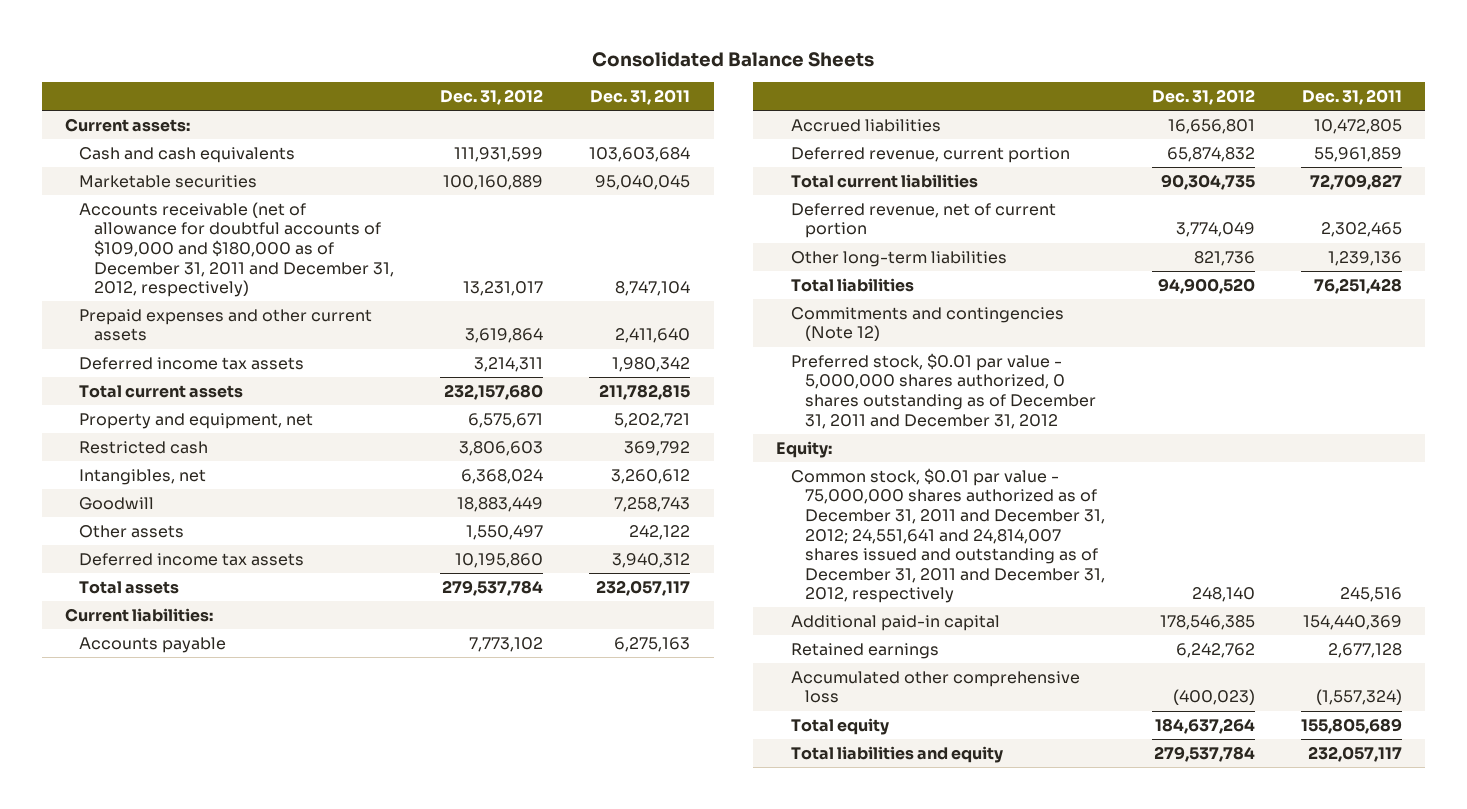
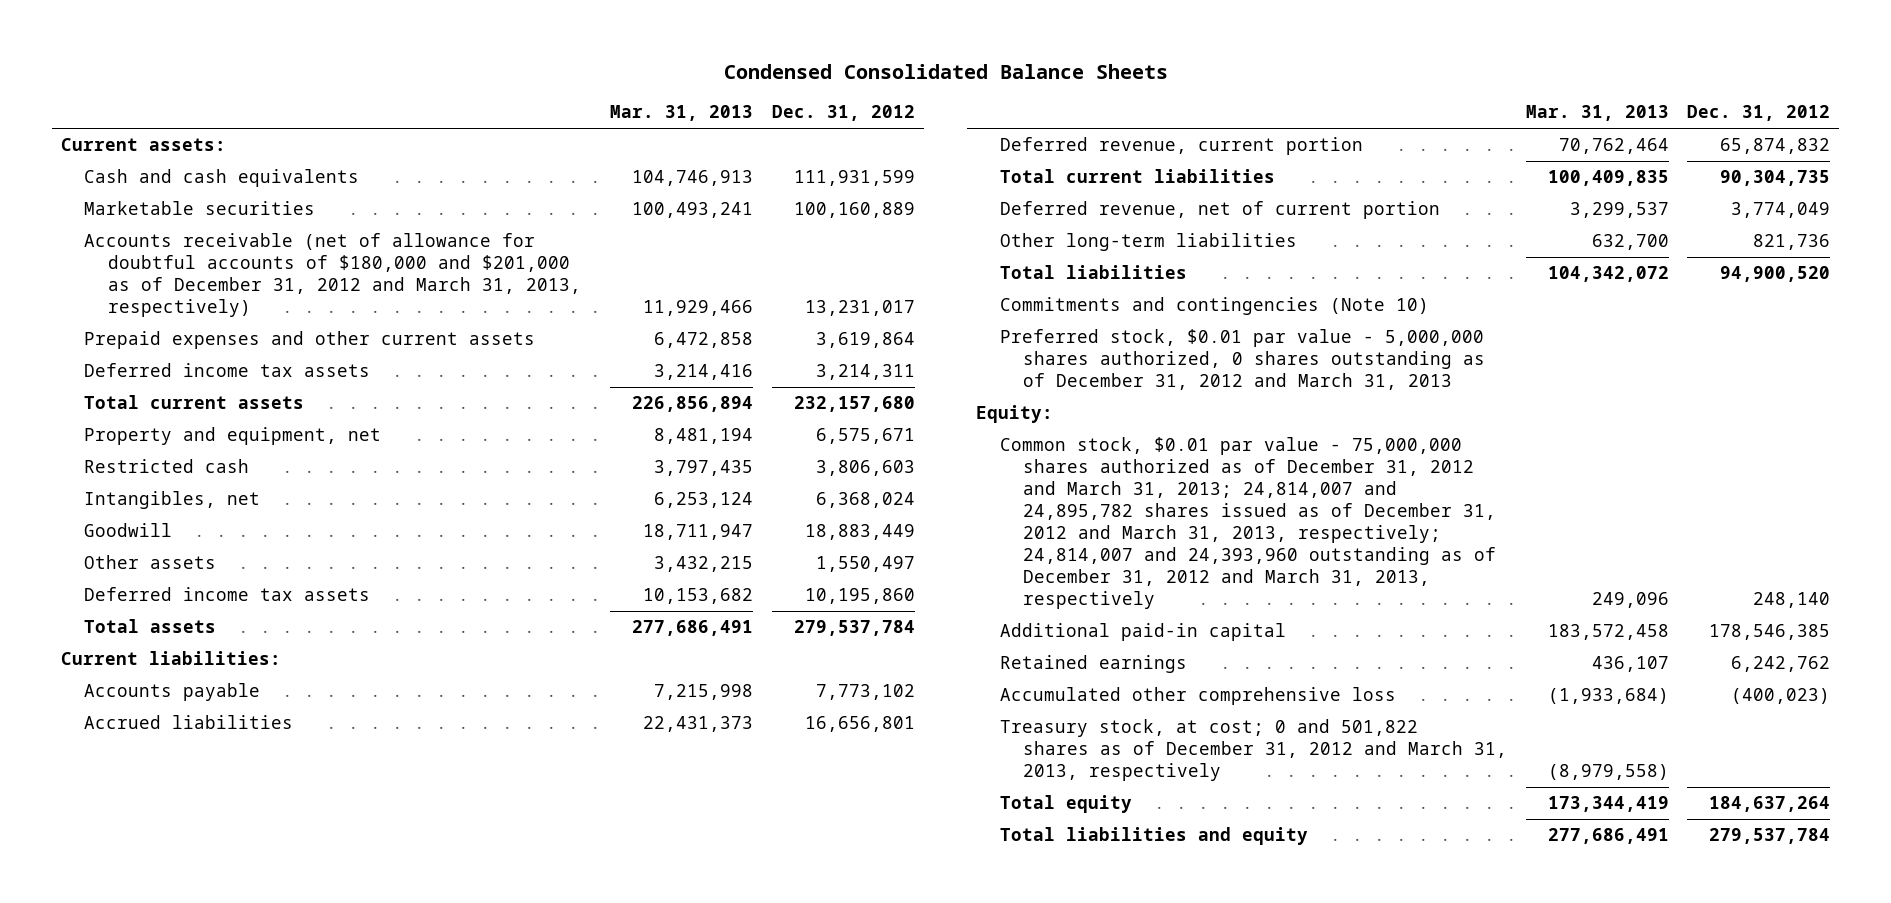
[592,51,875,68] Consolidated Balance Sheets -> [723,63,1168,79] Condensed Consolidated Balance Sheets
[590,88,691,105] Dec. 31, 2011 -> none
none -> [610,105,754,122] Mar. 31, 2013
[79,201,394,298] Accounts receivable (net of allowance for doubtful accounts of $109,000 and $180,000 as of December 31, 2011 and December 31, 2012, respectively) -> [84,233,581,318] Accounts receivable (net of allowance for doubtful accounts of $180,000 and $201,000 as of December 31, 2012 and March 31, 2013, respectively)
[790,306,1064,342] Commitments and contingencies (Note 12) -> [999,297,1429,316] Commitments and contingencies (Note 10)
[790,352,1097,429] Preferred stock, $0.01 par value - 5,000,000 shares authorized, 0 shares outstanding as of December 31, 2011 and December 31, 2012 -> [999,329,1486,391] Preferred stock, $0.01 par value - 5,000,000 shares authorized, 0 shares outstanding as of December 31, 2012 and March 31, 2013
[790,467,1106,604] Common stock, $0.01 par value - 75,000,000 shares authorized as of December 31, 2011 and December 31, 2012; 24,551,641 and 24,814,007 shares issued and outstanding as of December 31, 2011 and December 31, 2012, respectively -> [999,437,1497,609] Common stock, $0.01 par value - 75,000,000 shares authorized as of December 31, 2012 and March 31, 2013; 24,814,007 and 24,895,782 shares issued as of December 31, 2012 and March 31, 2013, respectively; 24,814,007 and 24,393,960 outstanding as of December 31, 2012 and March 31, 2013, respectively
none -> [999,719,1508,782] Treasury stock, at cost; 0 and 501,822 shares as of December 31, 2012 and March 31, 2013, respectively

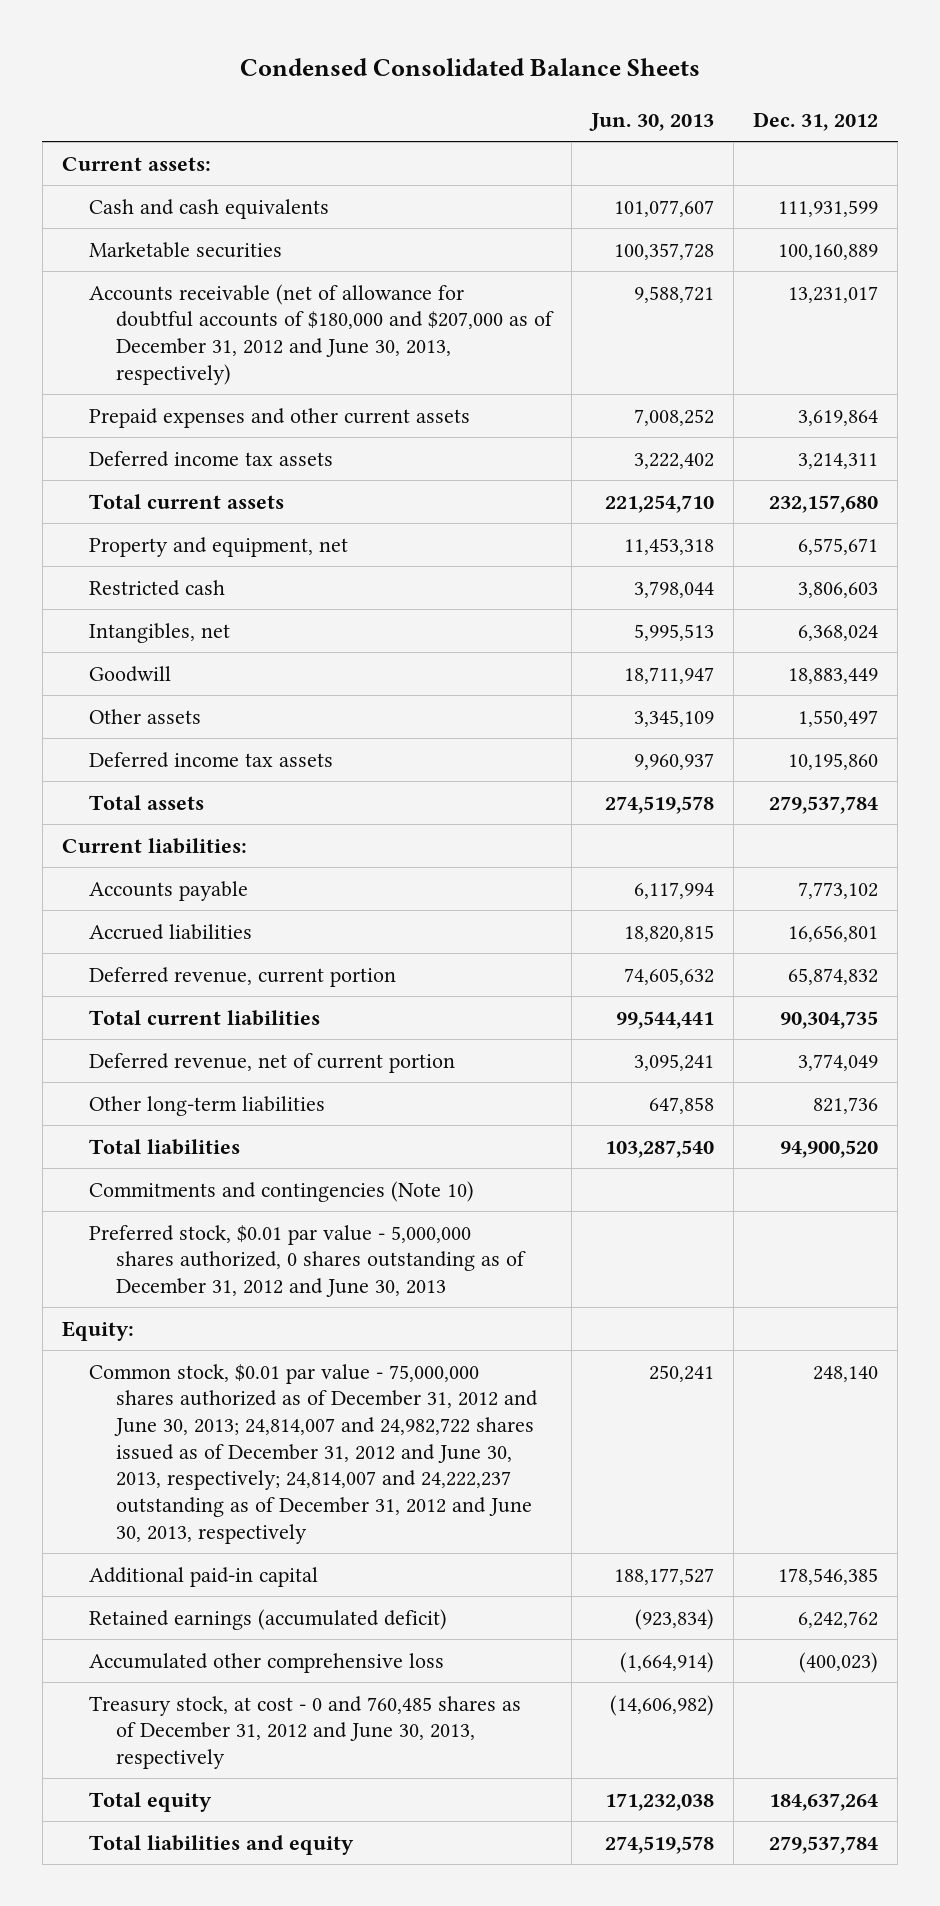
[610,105,754,122] Mar. 31, 2013 -> none
none -> [589,112,715,131] Jun. 30, 2013
[84,233,581,318] Accounts receivable (net of allowance for doubtful accounts of $180,000 and $201,000 as of December 31, 2012 and March 31, 2013, respectively) -> [89,283,555,385] Accounts receivable (net of allowance for doubtful accounts of $180,000 and $207,000 as of December 31, 2012 and June 30, 2013, respectively)
[999,329,1486,391] Preferred stock, $0.01 par value - 5,000,000 shares authorized, 0 shares outstanding as of December 31, 2012 and March 31, 2013 -> [89,1224,527,1297] Preferred stock, $0.01 par value - 5,000,000 shares authorized, 0 shares outstanding as of December 31, 2012 and June 30, 2013
[999,437,1497,609] Common stock, $0.01 par value - 75,000,000 shares authorized as of December 31, 2012 and March 31, 2013; 24,814,007 and 24,895,782 shares issued as of December 31, 2012 and March 31, 2013, respectively; 24,814,007 and 24,393,960 outstanding as of December 31, 2012 and March 31, 2013, respectively -> [89,1363,539,1544] Common stock, $0.01 par value - 75,000,000 shares authorized as of December 31, 2012 and June 30, 2013; 24,814,007 and 24,982,722 shares issued as of December 31, 2012 and June 30, 2013, respectively; 24,814,007 and 24,222,237 outstanding as of December 31, 2012 and June 30, 2013, respectively
[999,655,1187,674] Retained earnings -> [89,1608,448,1630] Retained earnings (accumulated deficit)
[999,719,1508,782] Treasury stock, at cost; 0 and 501,822 shares as of December 31, 2012 and March 31, 2013, respectively -> [89,1695,522,1769] Treasury stock, at cost - 0 and 760,485 shares as of December 31, 2012 and June 30, 2013, respectively

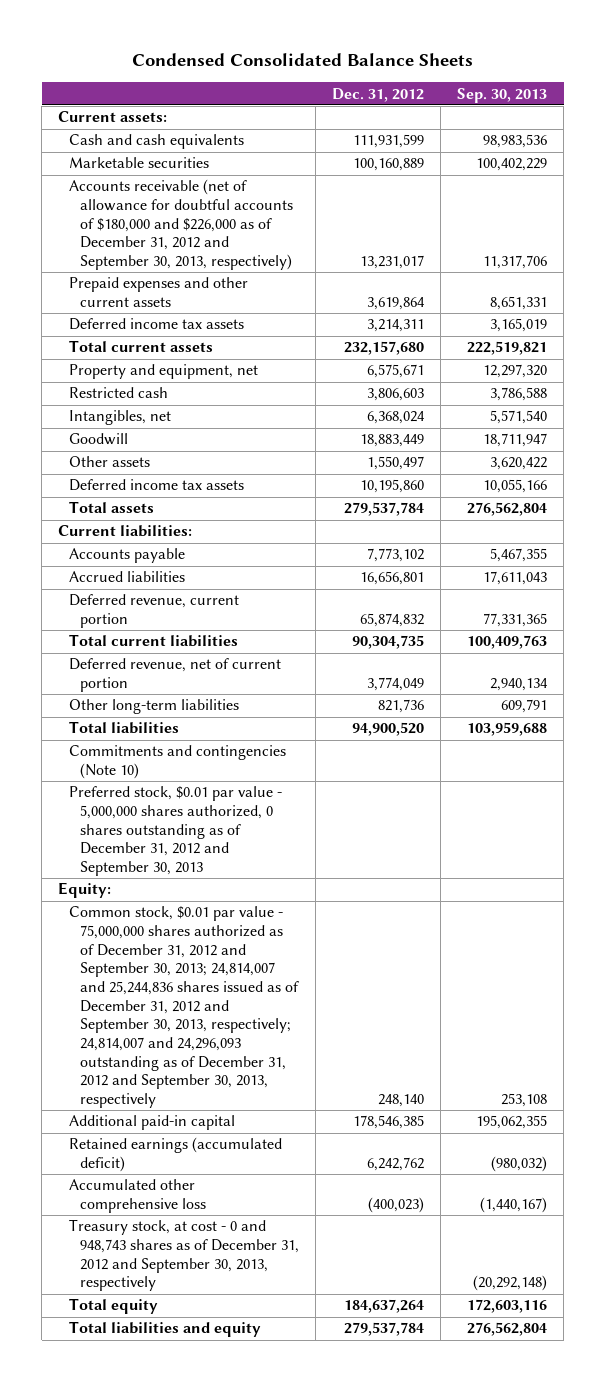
[589,112,715,131] Jun. 30, 2013 -> none
none -> [457,87,548,103] Sep. 30, 2013
[89,283,555,385] Accounts receivable (net of allowance for doubtful accounts of $180,000 and $207,000 as of December 31, 2012 and June 30, 2013, respectively) -> [69,179,294,271] Accounts receivable (net of allowance for doubtful accounts of $180,000 and $226,000 as of December 31, 2012 and September 30, 2013, respectively)
[89,1224,527,1297] Preferred stock, $0.01 par value - 5,000,000 shares authorized, 0 shares outstanding as of December 31, 2012 and June 30, 2013 -> [69,786,283,877] Preferred stock, $0.01 par value - 5,000,000 shares authorized, 0 shares outstanding as of December 31, 2012 and September 30, 2013
[89,1363,539,1544] Common stock, $0.01 par value - 75,000,000 shares authorized as of December 31, 2012 and June 30, 2013; 24,814,007 and 24,982,722 shares issued as of December 31, 2012 and June 30, 2013, respectively; 24,814,007 and 24,222,237 outstanding as of December 31, 2012 and June 30, 2013, respectively -> [69,906,300,1109] Common stock, $0.01 par value - 75,000,000 shares authorized as of December 31, 2012 and September 30, 2013; 24,814,007 and 25,244,836 shares issued as of December 31, 2012 and September 30, 2013, respectively; 24,814,007 and 24,296,093 outstanding as of December 31, 2012 and September 30, 2013, respectively
[89,1695,522,1769] Treasury stock, at cost - 0 and 760,485 shares as of December 31, 2012 and June 30, 2013, respectively -> [69,1219,300,1292] Treasury stock, at cost - 0 and 948,743 shares as of December 31, 2012 and September 30, 2013, respectively

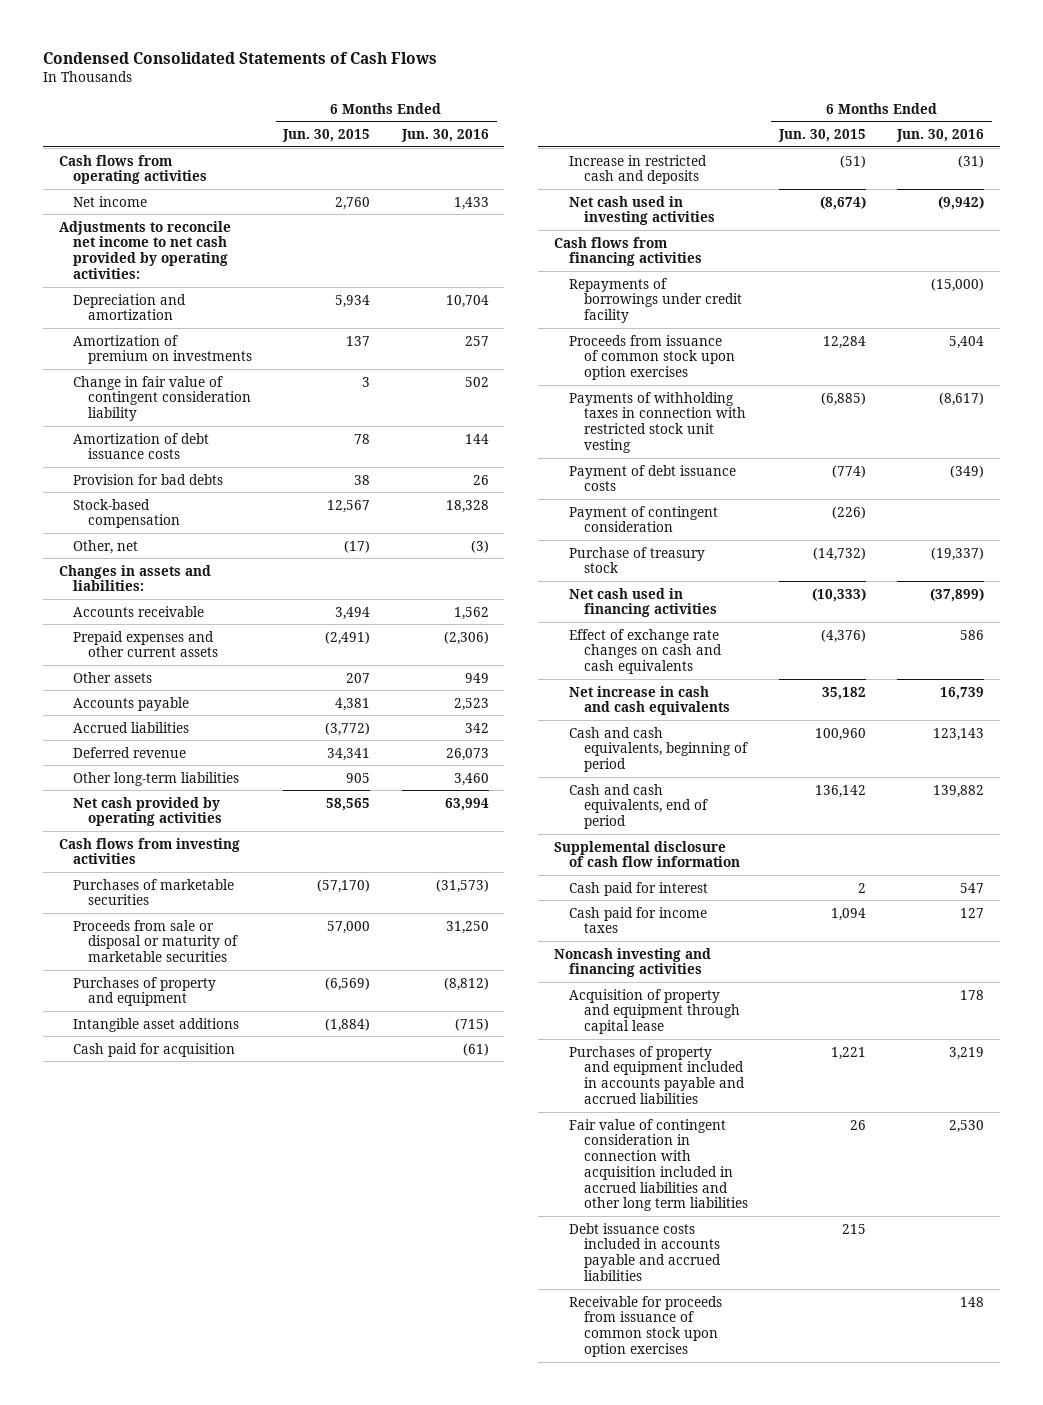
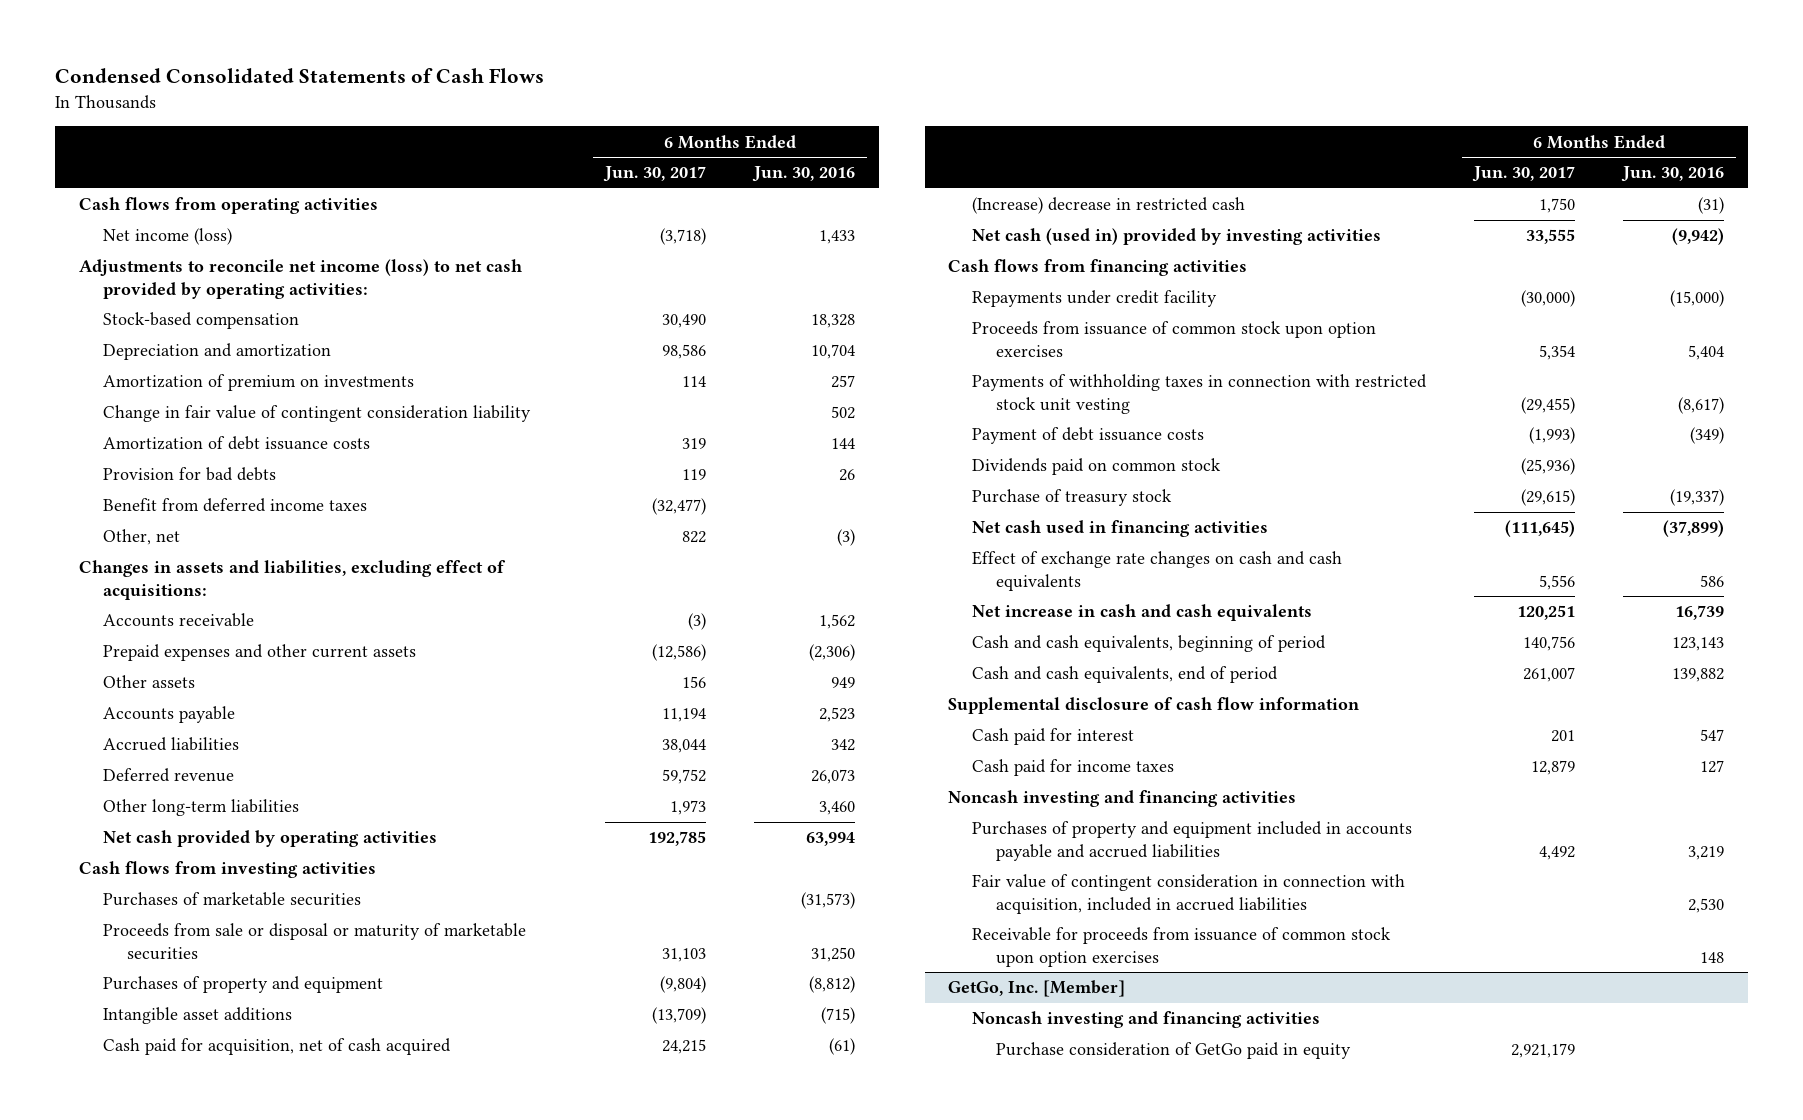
[282,128,371,142] Jun. 30, 2015 -> none
none -> [603,166,707,183] Jun. 30, 2017
[73,195,148,207] Net income -> [103,228,233,246] Net income (loss)
[58,220,231,279] Adjustments to reconcile net income to net cash provided by operating activities: -> [79,259,523,299] Adjustments to reconcile net income (loss) to net cash provided by operating activities:
[73,498,180,529] Stock-based compensation -> [103,312,300,330] Stock-based compensation
none -> [103,498,368,513] Benefit from deferred income taxes
[58,564,211,592] Changes in assets and liabilities: -> [79,560,507,600] Changes in assets and liabilities, excluding effect of acquisitions:
[73,1042,236,1057] Cash paid for acquisition -> [103,1038,452,1056] Cash paid for acquisition, net of cash acquired
[568,154,707,185] Increase in restricted cash and deposits -> [972,197,1246,215] (Increase) decrease in restricted cash
[568,195,715,226] Net cash used in investing activities -> [972,228,1382,246] Net cash (used in) provided by investing activities
[568,277,742,324] Repayments of borrowings under credit facility -> [972,290,1218,308] Repayments under credit facility
[568,505,718,533] Payment of contingent consideration -> none
none -> [972,458,1222,476] Dividends paid on common stock
[568,988,740,1035] Acquisition of property and equipment through capital lease -> none
[568,1222,721,1281] Debt issuance costs included in accounts payable and accrued liabilities -> none
[568,1118,748,1212] Fair value of contingent consideration in connection with acquisition included in accrued liabilities and other long term liabilities -> [972,874,1406,914] Fair value of contingent consideration in connection with acquisition, included in accrued liabilities
none -> [948,980,1126,998] GetGo, Inc. [Member]
none -> [972,1011,1321,1029] Noncash investing and financing activities
none -> [996,1042,1352,1060] Purchase consideration of GetGo paid in equity

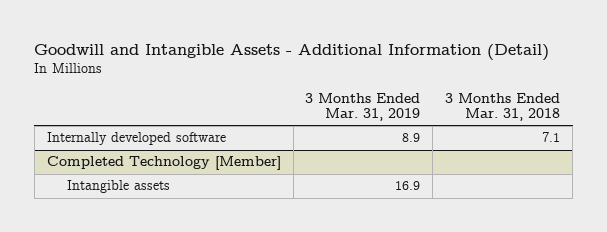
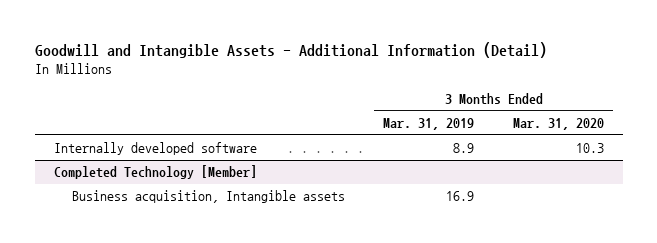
[445,92,561,121] 3 Months Ended Mar. 31, 2018 -> none
none -> [512,118,604,131] Mar. 31, 2020
[67,180,171,194] Intangible assets -> [72,190,346,204] Business acquisition, Intangible assets

